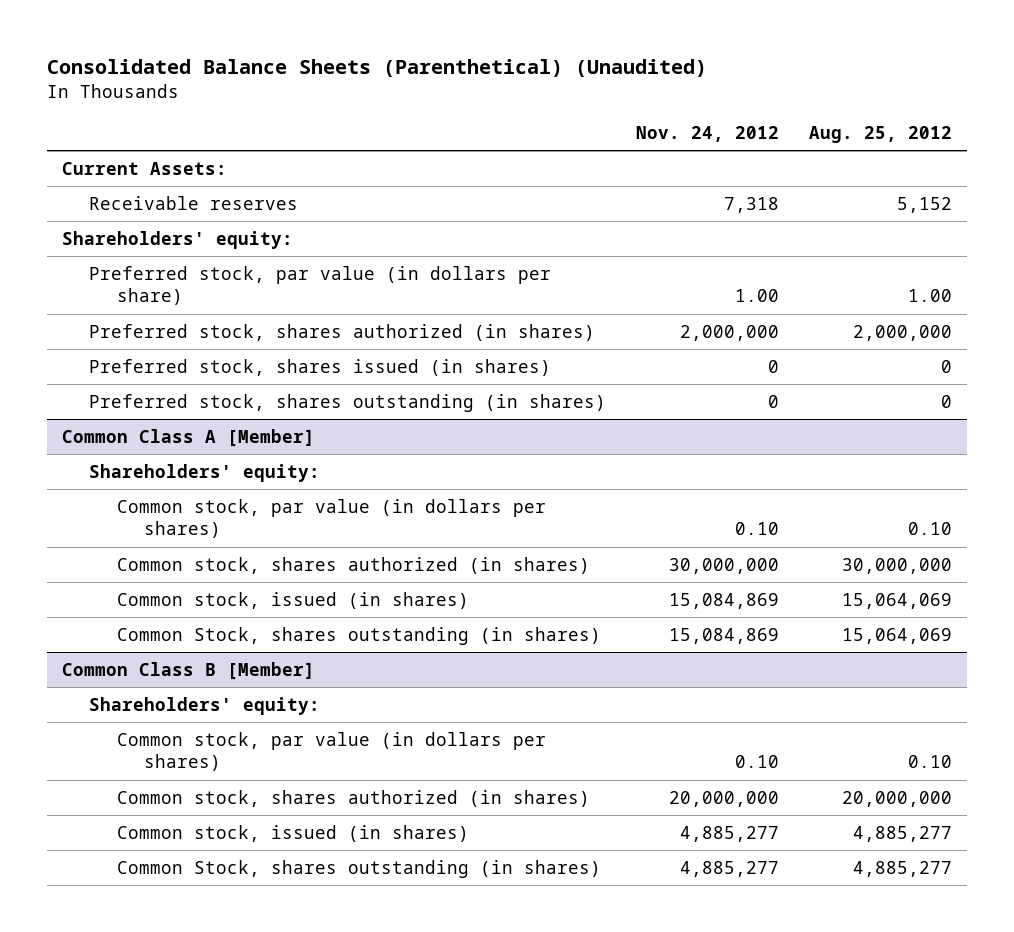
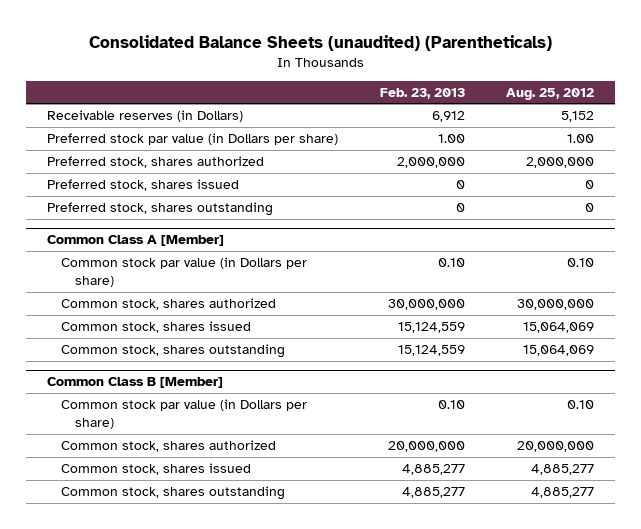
[47,59,708,78] Consolidated Balance Sheets (Parenthetical) (Unaudited) -> [88,34,552,51] Consolidated Balance Sheets (unaudited) (Parentheticals)
[636,125,780,142] Nov. 24, 2012 -> none
none -> [379,87,465,99] Feb. 23, 2013
[62,161,228,175] Current Assets: -> none
[62,230,294,249] Shareholders' equity: -> none
[89,195,299,210] Receivable reserves -> [46,110,243,123] Receivable reserves (in Dollars)
[89,265,552,306] Preferred stock, par value (in dollars per share) -> [46,133,338,146] Preferred stock par value (in Dollars per share)
[89,323,596,341] Preferred stock, shares authorized (in shares) -> [46,156,264,169] Preferred stock, shares authorized
[89,358,552,376] Preferred stock, shares issued (in shares) -> [46,179,239,192] Preferred stock, shares issued
[89,393,607,412] Preferred stock, shares outstanding (in shares) -> [46,202,273,217] Preferred stock, shares outstanding
[89,463,321,482] Shareholders' equity: -> none
[116,498,546,539] Common stock, par value (in dollars per shares) -> [60,257,307,288] Common stock par value (in Dollars per share)
[116,556,590,574] Common stock, shares authorized (in shares) -> [60,298,276,311] Common stock, shares authorized
[116,591,469,609] Common stock, issued (in shares) -> [60,321,251,334] Common stock, shares issued
[116,626,601,645] Common Stock, shares outstanding (in shares) -> [60,344,285,359] Common stock, shares outstanding
[89,696,321,715] Shareholders' equity: -> none
[116,731,546,772] Common stock, par value (in dollars per shares) -> [60,399,307,430] Common stock par value (in Dollars per share)
[116,789,590,807] Common stock, shares authorized (in shares) -> [60,440,276,453] Common stock, shares authorized
[116,824,469,842] Common stock, issued (in shares) -> [60,463,251,476] Common stock, shares issued
[116,859,601,878] Common Stock, shares outstanding (in shares) -> [60,486,285,501] Common stock, shares outstanding

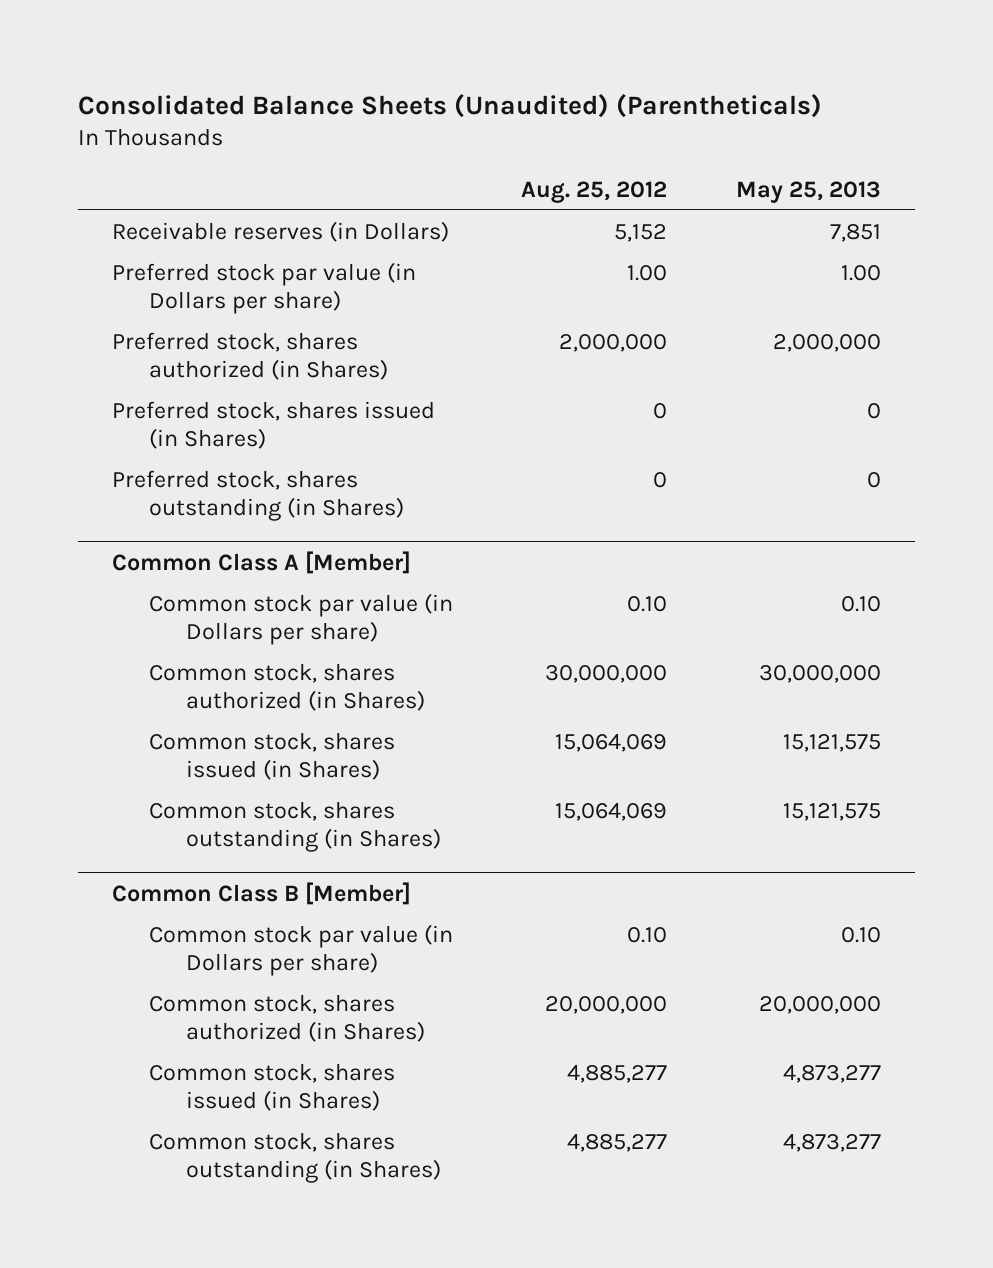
[88,34,552,51] Consolidated Balance Sheets (unaudited) (Parentheticals) -> [77,93,822,118] Consolidated Balance Sheets (Unaudited) (Parentheticals)
[379,87,465,99] Feb. 23, 2013 -> none
none -> [735,180,881,203] May 25, 2013
[46,156,264,169] Preferred stock, shares authorized -> [112,331,389,380] Preferred stock, shares authorized (in Shares)
[46,179,239,192] Preferred stock, shares issued -> [112,400,436,449] Preferred stock, shares issued (in Shares)
[46,202,273,217] Preferred stock, shares outstanding -> [112,469,405,521] Preferred stock, shares outstanding (in Shares)
[60,298,276,311] Common stock, shares authorized -> [149,662,426,711] Common stock, shares authorized (in Shares)
[60,321,251,334] Common stock, shares issued -> [149,731,396,780] Common stock, shares issued (in Shares)
[60,344,285,359] Common stock, shares outstanding -> [149,800,442,852] Common stock, shares outstanding (in Shares)
[60,440,276,453] Common stock, shares authorized -> [149,993,426,1042] Common stock, shares authorized (in Shares)
[60,463,251,476] Common stock, shares issued -> [149,1062,396,1111] Common stock, shares issued (in Shares)
[60,486,285,501] Common stock, shares outstanding -> [149,1131,442,1183] Common stock, shares outstanding (in Shares)

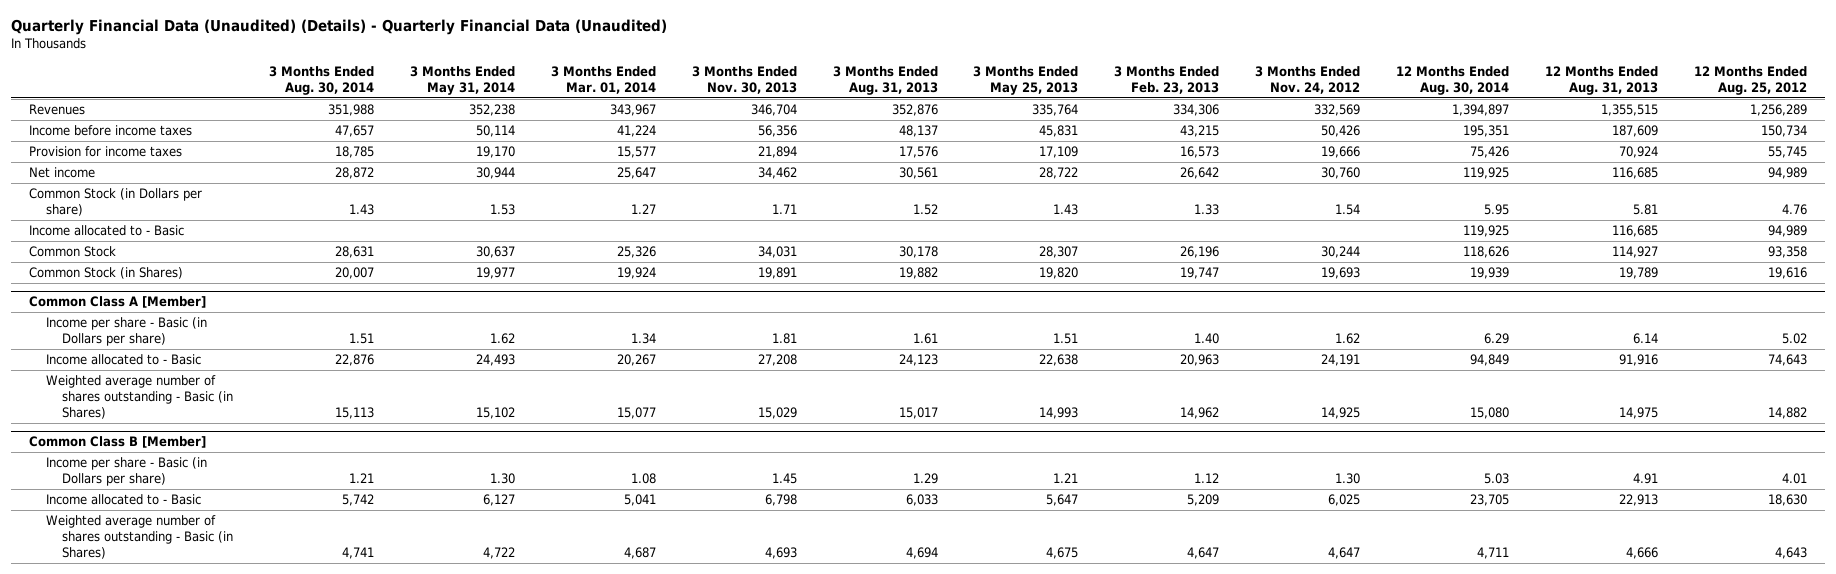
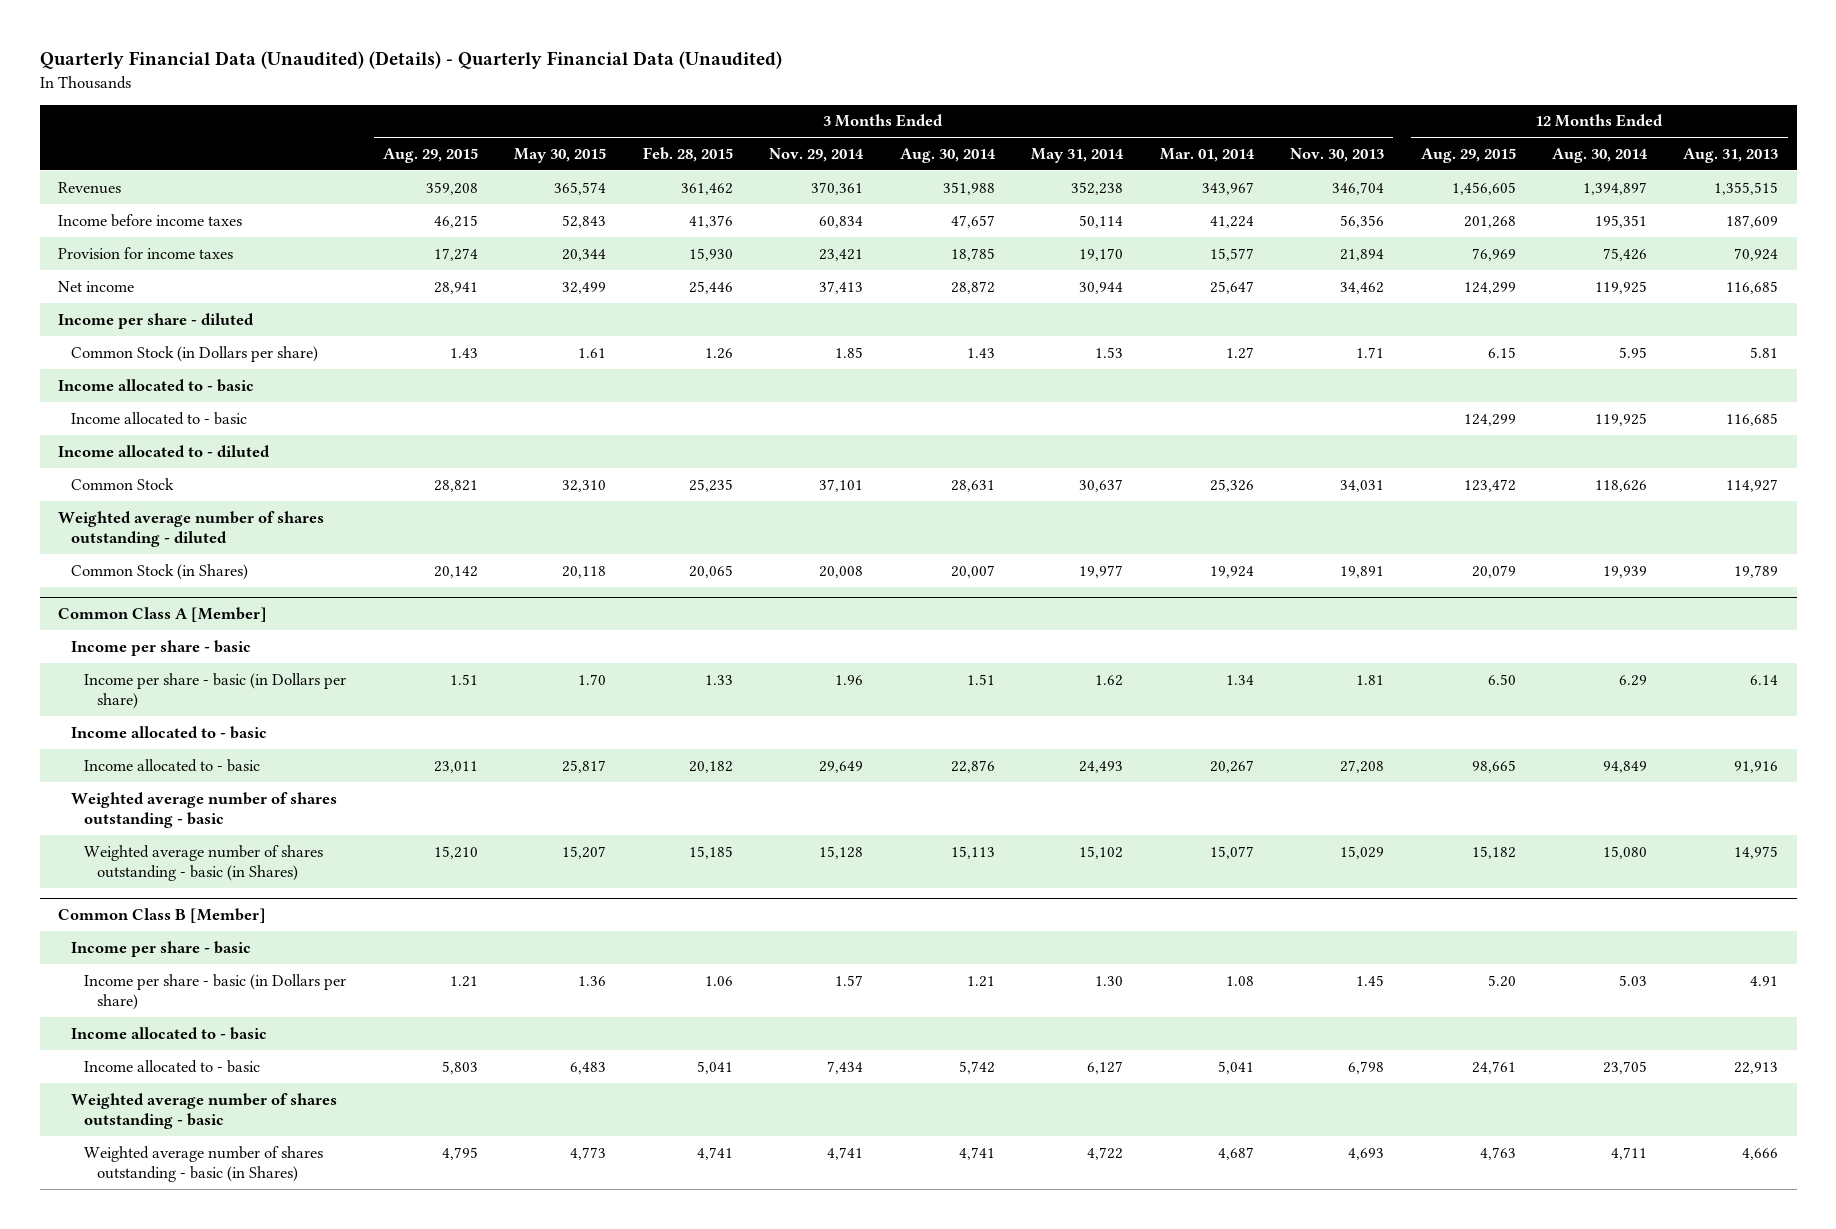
[832,65,938,95] 3 Months Ended Aug. 31, 2013 -> none
[973,65,1079,95] 3 Months Ended May 25, 2013 -> none
[1114,65,1220,94] 3 Months Ended Feb. 23, 2013 -> none
[1255,65,1361,94] 3 Months Ended Nov. 24, 2012 -> none
[1693,65,1807,95] 12 Months Ended Aug. 25, 2012 -> none
none -> [382,147,478,163] Aug. 29, 2015
none -> [514,147,607,163] May 30, 2015
none -> [642,146,733,162] Feb. 28, 2015
none -> [769,147,865,162] Nov. 29, 2014
none -> [1420,147,1516,163] Aug. 29, 2015
none -> [57,312,254,329] Income per share - diluted
none -> [57,378,254,392] Income allocated to - basic
[29,225,185,237] Income allocated to - Basic -> [71,411,248,425] Income allocated to - basic
none -> [57,444,270,457] Income allocated to - diluted
none -> [57,510,324,548] Weighted average number of shares outstanding - diluted
none -> [71,639,252,656] Income per share - basic
[45,317,207,347] Income per share - Basic (in Dollars per share) -> [84,672,347,710] Income per share - basic (in Dollars per share)
none -> [71,725,268,739] Income allocated to - basic
[45,354,201,366] Income allocated to - Basic -> [84,758,261,772] Income allocated to - basic
none -> [71,791,338,829] Weighted average number of shares outstanding - basic
[45,375,234,420] Weighted average number of shares outstanding - Basic (in Shares) -> [84,844,324,882] Weighted average number of shares outstanding - basic (in Shares)
none -> [71,940,252,957] Income per share - basic
[45,457,207,487] Income per share - Basic (in Dollars per share) -> [84,973,347,1011] Income per share - basic (in Dollars per share)
none -> [71,1026,268,1040] Income allocated to - basic
[45,494,201,506] Income allocated to - Basic -> [84,1059,261,1073] Income allocated to - basic
none -> [71,1092,338,1130] Weighted average number of shares outstanding - basic
[45,515,234,560] Weighted average number of shares outstanding - Basic (in Shares) -> [84,1145,324,1183] Weighted average number of shares outstanding - basic (in Shares)

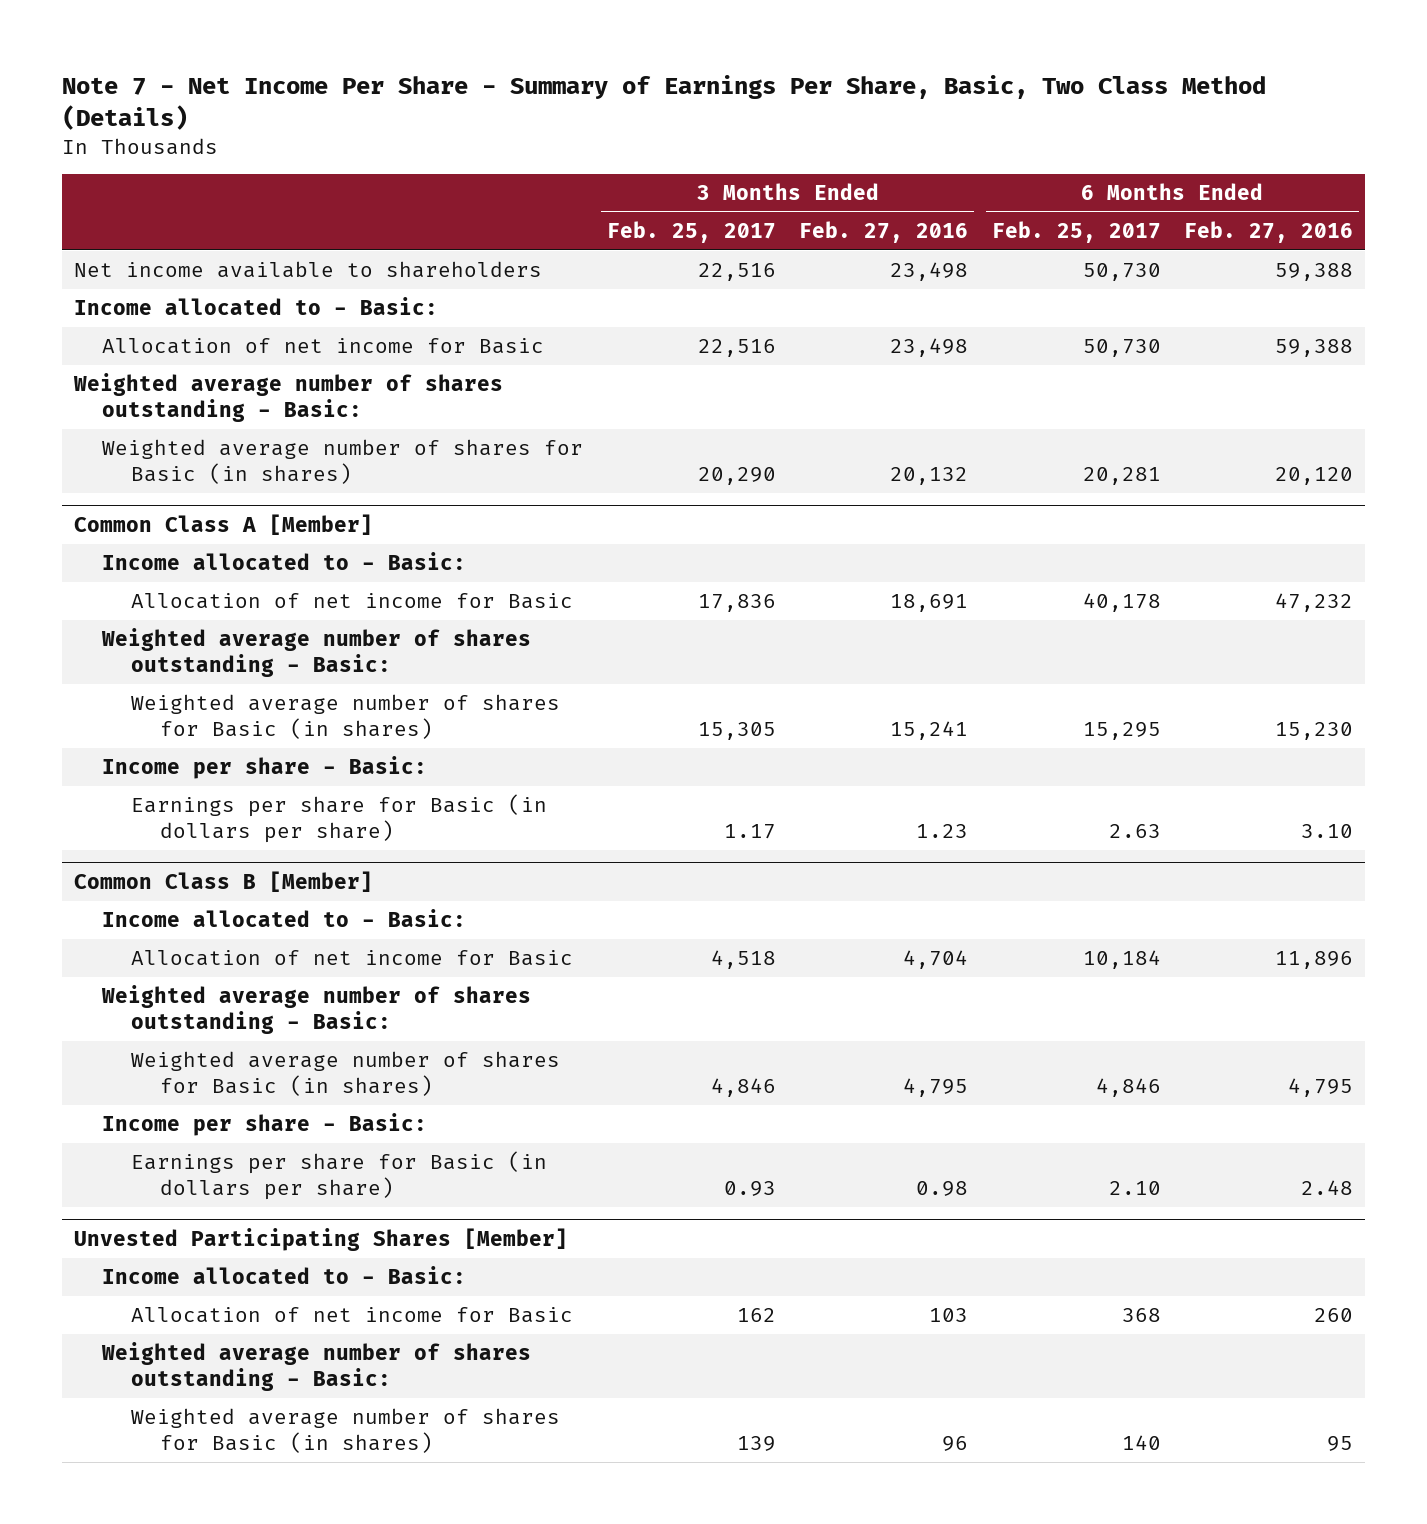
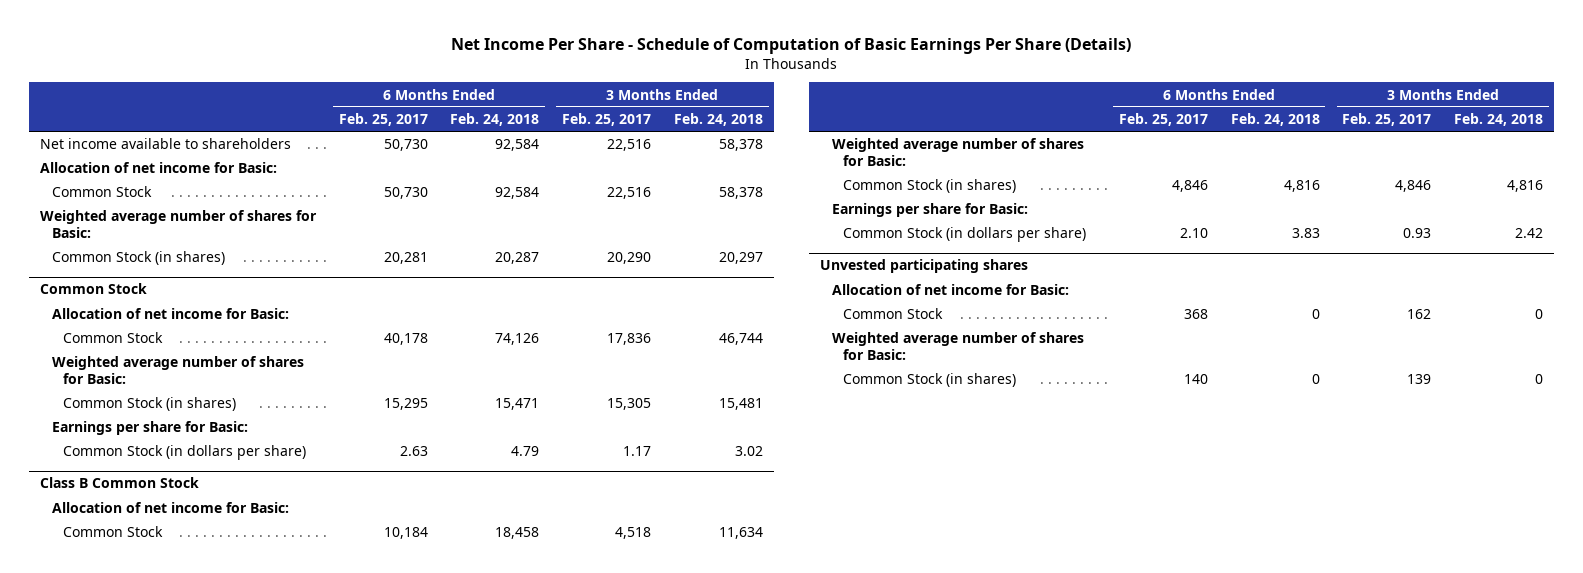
[61,74,1266,130] Note 7 - Net Income Per Share - Summary of Earnings Per Share, Basic, Two Class Method (Details) -> [451,37,1132,54] Net Income Per Share - Schedule of Computation of Basic Earnings Per Share (Details)
[799,221,969,244] Feb. 27, 2016 -> none
[1184,221,1354,244] Feb. 27, 2016 -> none
none -> [450,113,540,127] Feb. 24, 2018
none -> [673,113,763,127] Feb. 24, 2018
[73,297,438,316] Income allocated to - Basic: -> [39,162,277,174] Allocation of net income for Basic:
[102,338,545,355] Allocation of net income for Basic -> [51,186,152,198] Common Stock
[72,373,503,423] Weighted average number of shares outstanding - Basic: -> [39,210,317,238] Weighted average number of shares for Basic:
[102,439,584,485] Weighted average number of shares for Basic (in shares) -> [51,251,225,266] Common Stock (in shares)
[73,514,373,536] Common Class A [Member] -> [39,283,147,295] Common Stock
[102,552,467,571] Income allocated to - Basic: -> [51,308,289,320] Allocation of net income for Basic:
[131,593,574,610] Allocation of net income for Basic -> [63,332,164,344] Common Stock
[101,628,532,678] Weighted average number of shares outstanding - Basic: -> [51,356,304,384] Weighted average number of shares for Basic:
[131,694,561,740] Weighted average number of shares for Basic (in shares) -> [63,397,237,412] Common Stock (in shares)
[102,756,428,780] Income per share - Basic: -> [51,421,248,436] Earnings per share for Basic:
[131,794,548,844] Earnings per share for Basic (in dollars per share) -> [63,445,307,461] Common Stock (in dollars per share)
[73,871,373,893] Common Class B [Member] -> [39,477,199,489] Class B Common Stock
[102,909,467,928] Income allocated to - Basic: -> [51,502,289,514] Allocation of net income for Basic:
[131,950,574,967] Allocation of net income for Basic -> [63,526,164,538] Common Stock
[101,985,532,1035] Weighted average number of shares outstanding - Basic: -> [831,138,1084,166] Weighted average number of shares for Basic:
[131,1051,561,1097] Weighted average number of shares for Basic (in shares) -> [843,179,1017,194] Common Stock (in shares)
[102,1113,428,1137] Income per share - Basic: -> [831,203,1028,218] Earnings per share for Basic:
[131,1151,548,1201] Earnings per share for Basic (in dollars per share) -> [843,227,1087,243] Common Stock (in dollars per share)
[73,1228,568,1252] Unvested Participating Shares [Member] -> [820,259,1029,274] Unvested participating shares
[102,1266,467,1285] Income allocated to - Basic: -> [831,284,1069,296] Allocation of net income for Basic:
[131,1307,574,1324] Allocation of net income for Basic -> [843,308,944,320] Common Stock
[101,1342,532,1392] Weighted average number of shares outstanding - Basic: -> [831,332,1084,360] Weighted average number of shares for Basic:
[131,1408,561,1454] Weighted average number of shares for Basic (in shares) -> [843,373,1017,388] Common Stock (in shares)

